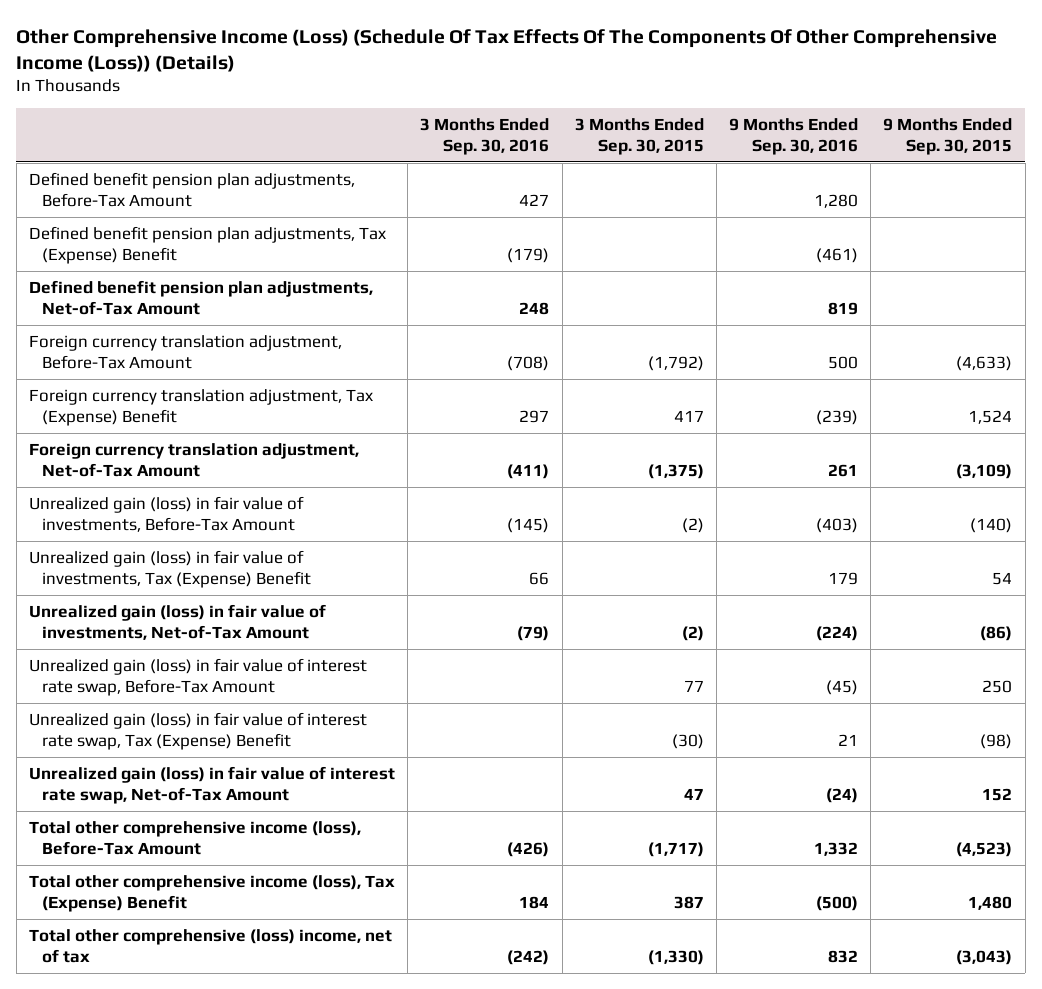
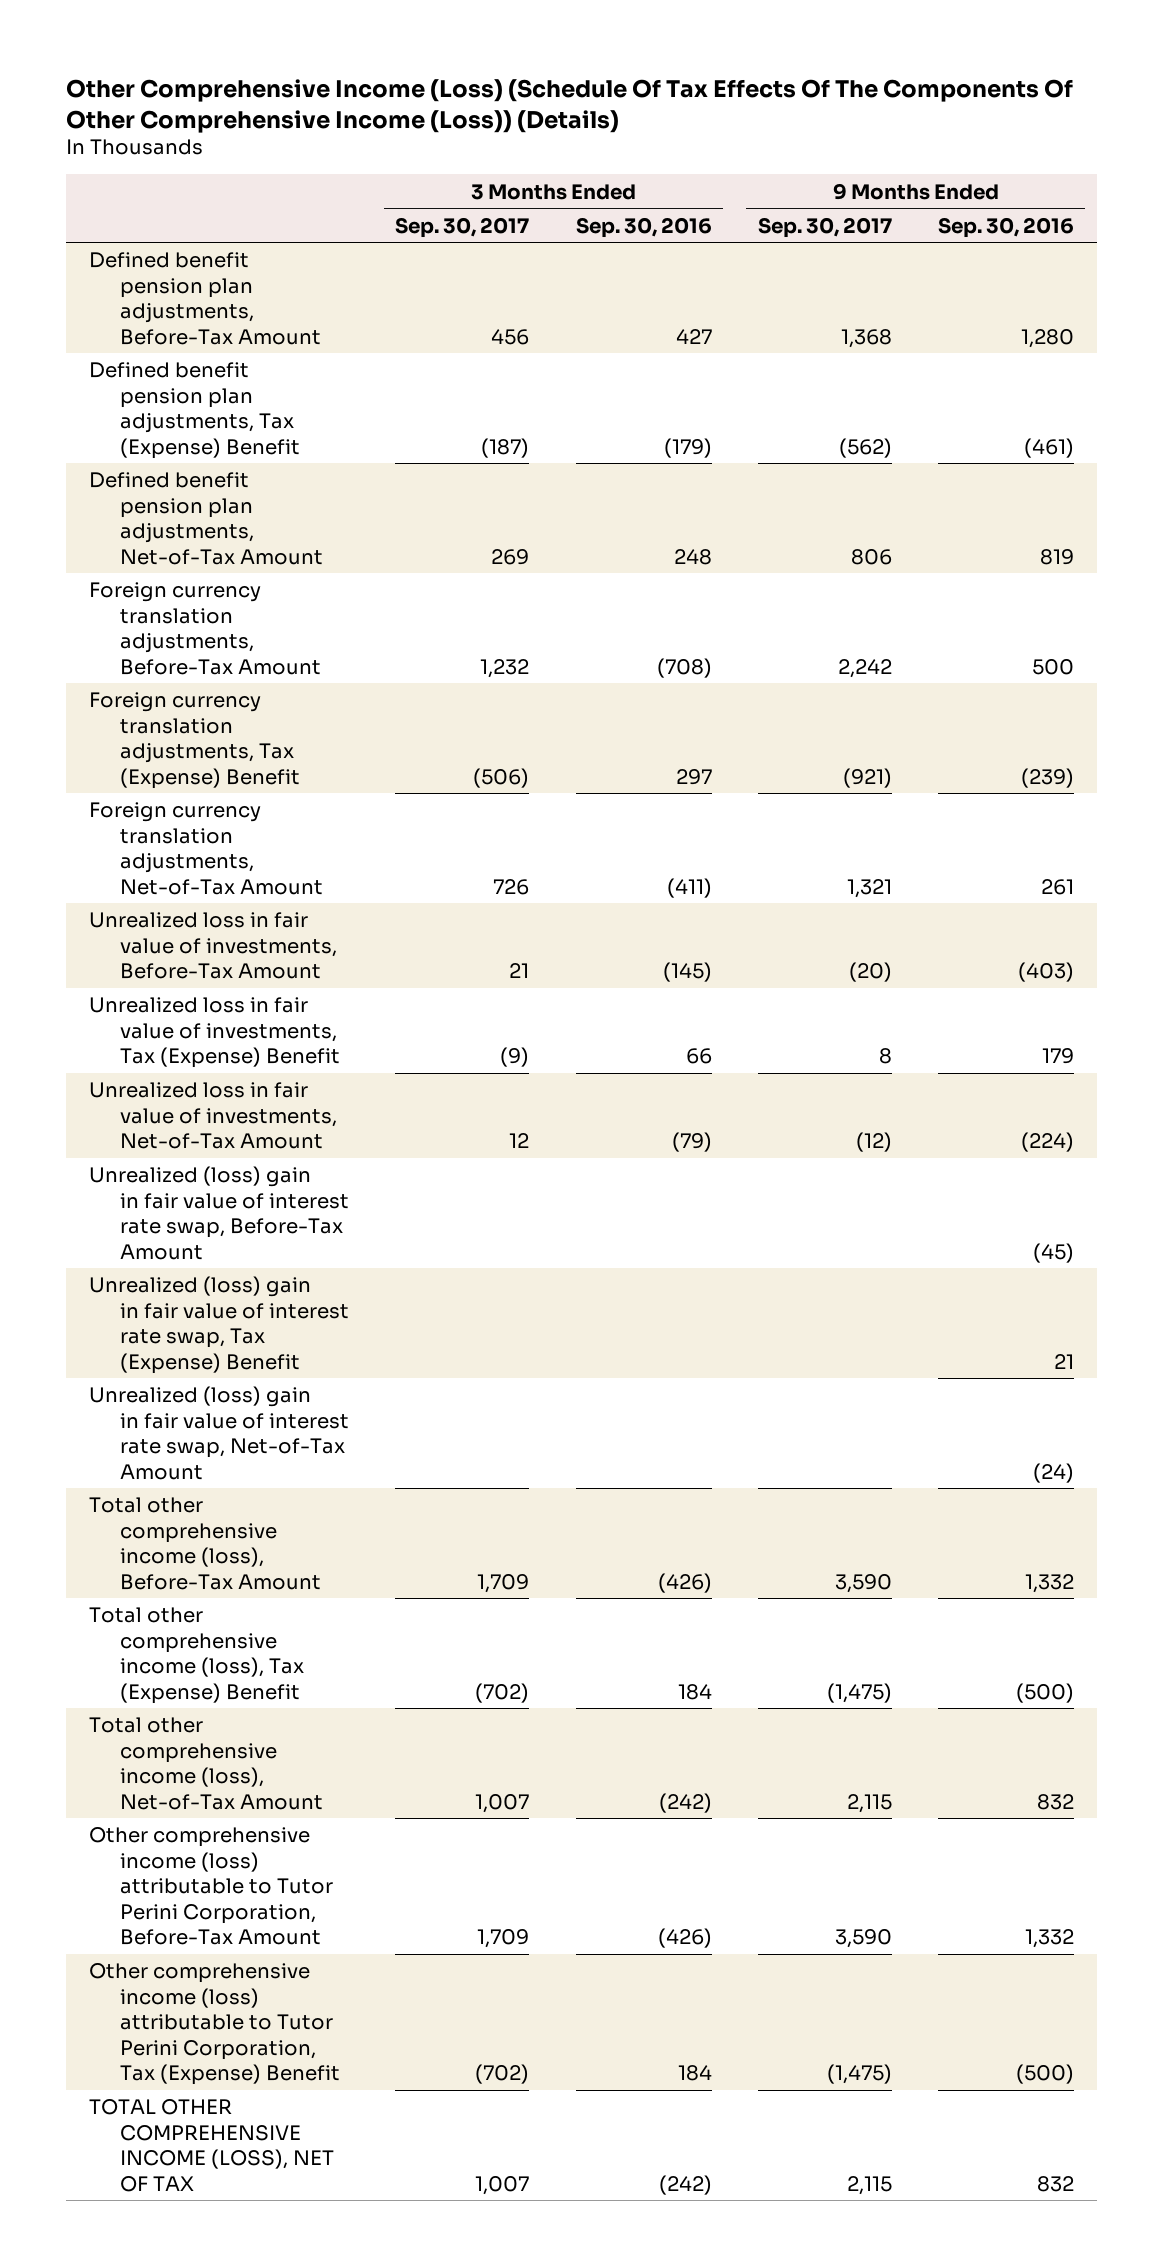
[574,117,704,156] 3 Months Ended Sep. 30, 2015 -> none
[883,117,1013,156] 9 Months Ended Sep. 30, 2015 -> none
none -> [395,216,530,238] Sep. 30, 2017
none -> [757,216,892,238] Sep. 30, 2017
[29,334,343,370] Foreign currency translation adjustment, Before-Tax Amount -> [89,582,322,675] Foreign currency translation adjustments, Before-Tax Amount
[29,388,374,427] Foreign currency translation adjustment, Tax (Expense) Benefit -> [89,692,301,789] Foreign currency translation adjustments, Tax (Expense) Benefit
[29,442,360,478] Foreign currency translation adjustment, Net-of-Tax Amount -> [89,802,324,895] Foreign currency translation adjustments, Net-of-Tax Amount
[29,495,305,533] Unrealized gain (loss) in fair value of investments, Before-Tax Amount -> [89,912,338,980] Unrealized loss in fair value of investments, Before-Tax Amount
[29,549,311,589] Unrealized gain (loss) in fair value of investments, Tax (Expense) Benefit -> [89,997,341,1069] Unrealized loss in fair value of investments, Tax (Expense) Benefit
[29,603,327,641] Unrealized gain (loss) in fair value of investments, Net-of-Tax Amount -> [89,1082,338,1150] Unrealized loss in fair value of investments, Net-of-Tax Amount
[29,657,368,697] Unrealized gain (loss) in fair value of interest rate swap, Before-Tax Amount -> [89,1166,350,1260] Unrealized (loss) gain in fair value of interest rate swap, Before-Tax Amount
[29,711,368,751] Unrealized gain (loss) in fair value of interest rate swap, Tax (Expense) Benefit -> [89,1276,350,1374] Unrealized (loss) gain in fair value of interest rate swap, Tax (Expense) Benefit
[29,765,396,805] Unrealized gain (loss) in fair value of interest rate swap, Net-of-Tax Amount -> [89,1386,350,1480] Unrealized (loss) gain in fair value of interest rate swap, Net-of-Tax Amount
none -> [89,1717,324,1810] Total other comprehensive income (loss), Net-of-Tax Amount
none -> [89,1827,334,1945] Other comprehensive income (loss) attributable to Tutor Perini Corporation, Before-Tax Amount
none -> [89,1963,341,2085] Other comprehensive income (loss) attributable to Tutor Perini Corporation, Tax (Expense) Benefit
[29,928,393,964] Total other comprehensive (loss) income, net of tax -> [89,2099,335,2192] TOTAL OTHER COMPREHENSIVE INCOME (LOSS), NET OF TAX

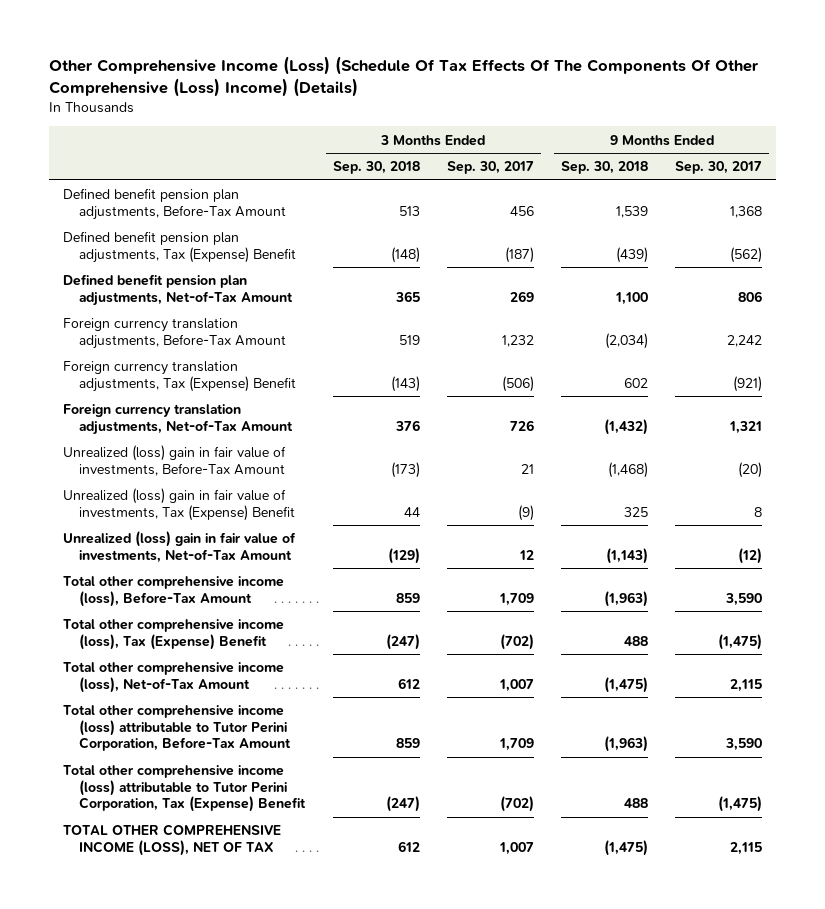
[66,78,1074,133] Other Comprehensive Income (Loss) (Schedule Of Tax Effects Of The Components Of Other Comprehensive Income (Loss)) (Details) -> [49,56,760,98] Other Comprehensive Income (Loss) (Schedule Of Tax Effects Of The Components Of Other Comprehensive (Loss) Income) (Details)
[575,216,712,238] Sep. 30, 2016 -> none
[937,216,1074,238] Sep. 30, 2016 -> none
none -> [332,161,420,175] Sep. 30, 2018
none -> [560,161,648,175] Sep. 30, 2018
[89,1166,350,1260] Unrealized (loss) gain in fair value of interest rate swap, Before-Tax Amount -> none
[89,1276,350,1374] Unrealized (loss) gain in fair value of interest rate swap, Tax (Expense) Benefit -> none
[89,1386,350,1480] Unrealized (loss) gain in fair value of interest rate swap, Net-of-Tax Amount -> none
[89,912,338,980] Unrealized loss in fair value of investments, Before-Tax Amount -> [62,445,286,476] Unrealized (loss) gain in fair value of investments, Before-Tax Amount
[89,997,341,1069] Unrealized loss in fair value of investments, Tax (Expense) Benefit -> [62,488,296,521] Unrealized (loss) gain in fair value of investments, Tax (Expense) Benefit
[89,1082,338,1150] Unrealized loss in fair value of investments, Net-of-Tax Amount -> [62,531,296,563] Unrealized (loss) gain in fair value of investments, Net-of-Tax Amount
[89,1827,334,1945] Other comprehensive income (loss) attributable to Tutor Perini Corporation, Before-Tax Amount -> [62,705,292,752] Total other comprehensive income (loss) attributable to Tutor Perini Corporation, Before-Tax Amount
[89,1963,341,2085] Other comprehensive income (loss) attributable to Tutor Perini Corporation, Tax (Expense) Benefit -> [62,765,307,813] Total other comprehensive income (loss) attributable to Tutor Perini Corporation, Tax (Expense) Benefit

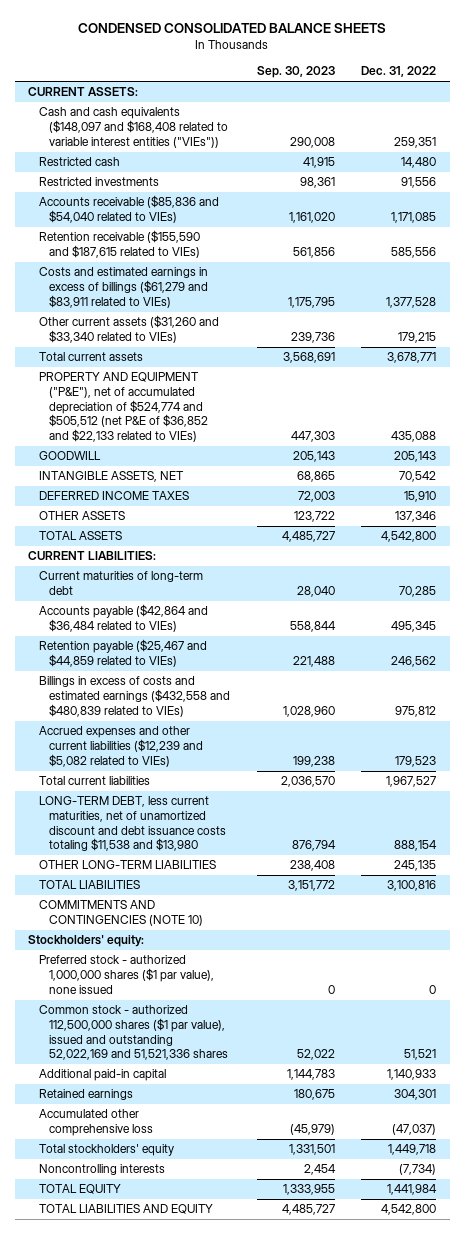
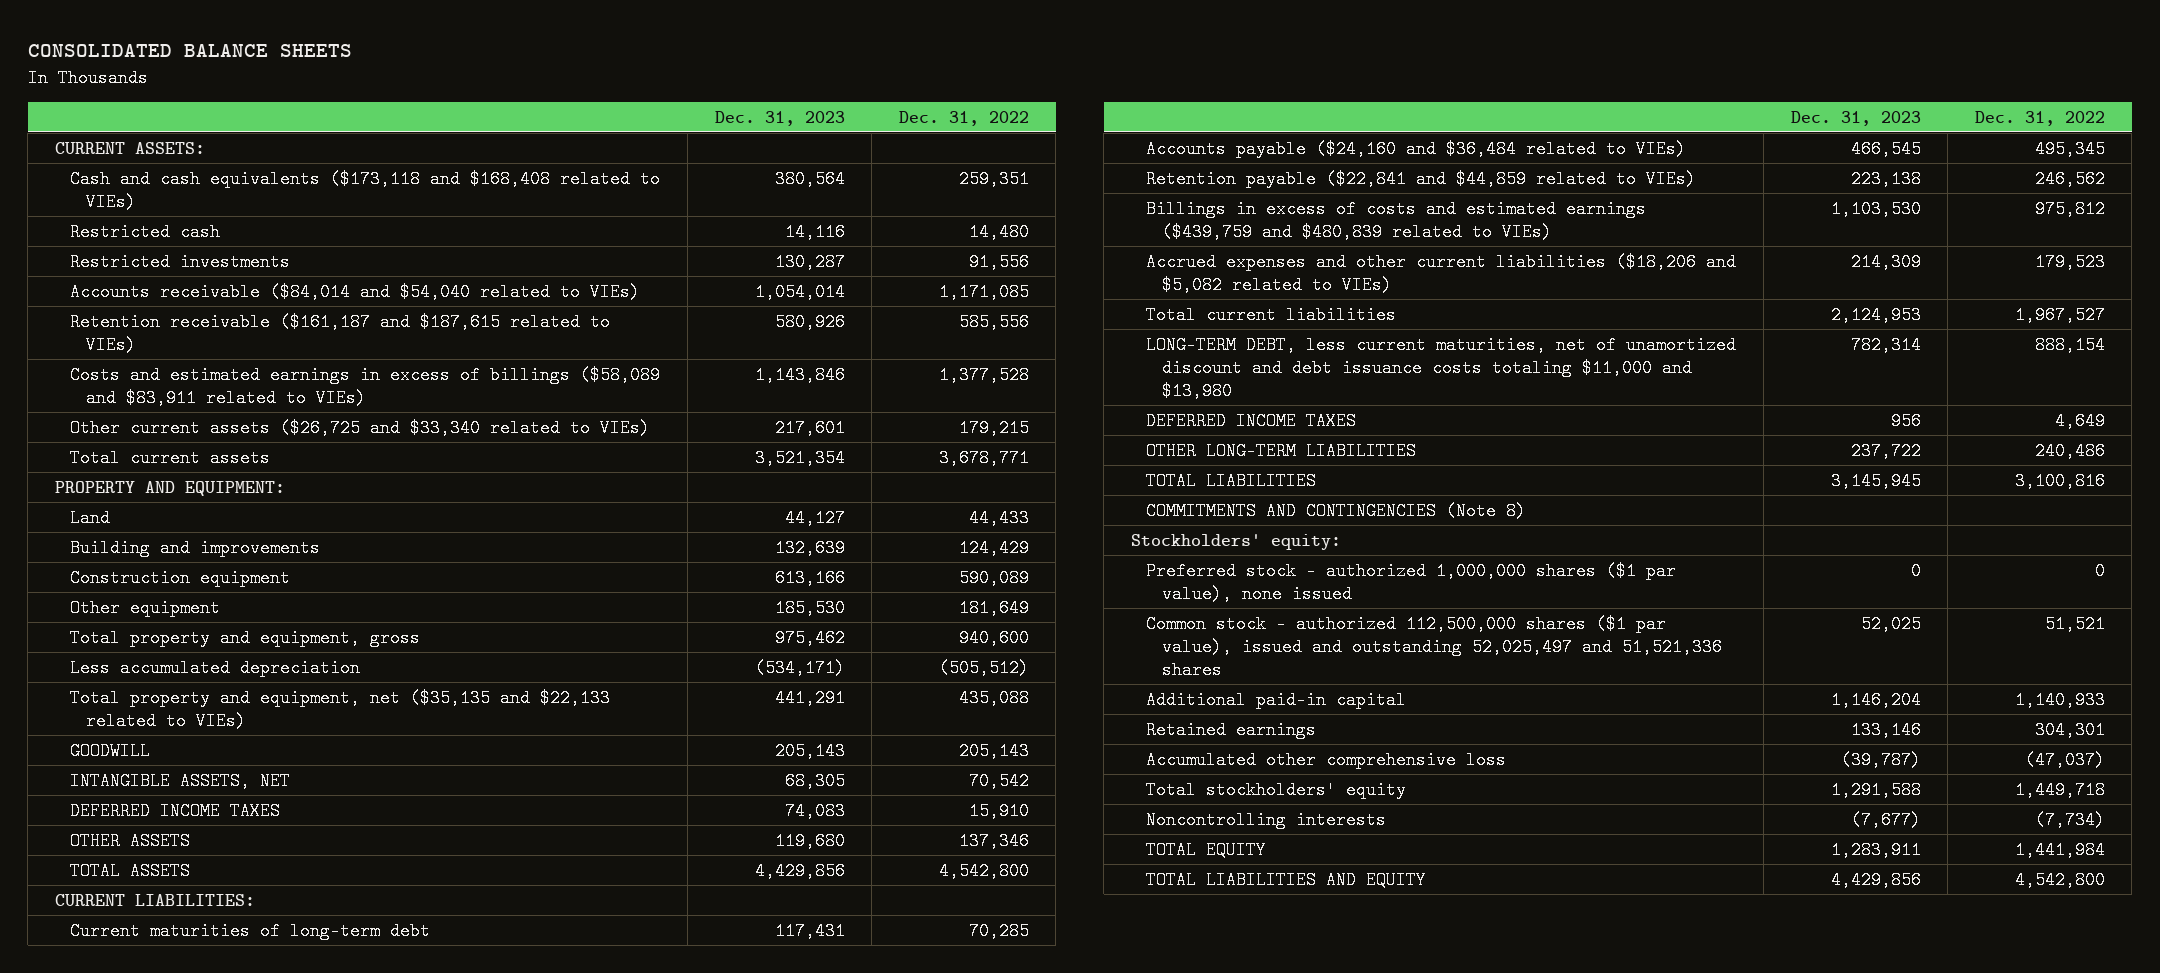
[78,23,387,34] CONDENSED CONSOLIDATED BALANCE SHEETS -> [27,44,352,58] CONSOLIDATED BALANCE SHEETS
[256,66,335,79] Sep. 30, 2023 -> none
none -> [714,110,845,126] Dec. 31, 2023
[38,107,229,148] Cash and cash equivalents ($148,097 and $168,408 related to variable interest entities ("VIEs")) -> [70,169,661,211] Cash and cash equivalents ($173,118 and $168,408 related to VIEs)
[38,195,219,224] Accounts receivable ($85,836 and $54,040 related to VIEs) -> [70,282,641,301] Accounts receivable ($84,014 and $54,040 related to VIEs)
[38,230,201,259] Retention receivable ($155,590 and $187,615 related to VIEs) -> [70,312,611,354] Retention receivable ($161,187 and $187,615 related to VIEs)
[38,267,209,308] Costs and estimated earnings in excess of billings ($61,279 and $83,911 related to VIEs) -> [70,365,661,407] Costs and estimated earnings in excess of billings ($58,089 and $83,911 related to VIEs)
[38,315,219,344] Other current assets ($31,260 and $33,340 related to VIEs) -> [70,418,651,437] Other current assets ($26,725 and $33,340 related to VIEs)
none -> [54,480,285,496] PROPERTY AND EQUIPMENT:
none -> [70,508,111,527] Land
none -> [70,538,321,557] Building and improvements
none -> [70,568,291,587] Construction equipment
none -> [70,598,221,617] Other equipment
none -> [70,628,421,647] Total property and equipment, gross
none -> [70,658,361,677] Less accumulated depreciation
[38,372,209,442] PROPERTY AND EQUIPMENT ("P&E"), net of accumulated depreciation of $524,774 and $505,512 (net P&E of $36,852 and $22,133 related to VIEs) -> [70,688,611,730] Total property and equipment, net ($35,135 and $22,133 related to VIEs)
[38,604,208,633] Accounts payable ($42,864 and $36,484 related to VIEs) -> [1146,139,1687,158] Accounts payable ($24,160 and $36,484 related to VIEs)
[38,639,207,668] Retention payable ($25,467 and $44,859 related to VIEs) -> [1146,169,1697,188] Retention payable ($22,841 and $44,859 related to VIEs)
[38,676,231,717] Billings in excess of costs and estimated earnings ($432,558 and $480,839 related to VIEs) -> [1146,199,1647,241] Billings in excess of costs and estimated earnings ($439,759 and $480,839 related to VIEs)
[38,726,204,767] Accrued expenses and other current liabilities ($12,239 and $5,082 related to VIEs) -> [1146,252,1737,294] Accrued expenses and other current liabilities ($18,206 and $5,082 related to VIEs)
[38,796,227,852] LONG-TERM DEBT, less current maturities, net of unamortized discount and debt issuance costs totaling $11,538 and $13,980 -> [1146,335,1737,400] LONG-TERM DEBT, less current maturities, net of unamortized discount and debt issuance costs totaling $11,000 and $13,980
none -> [1146,411,1357,430] DEFERRED INCOME TAXES
[394,860,437,872] 245,135 -> [2034,441,2105,460] 240,486
[38,900,204,927] COMMITMENTS AND CONTINGENCIES (NOTE 10) -> [1146,501,1527,520] COMMITMENTS AND CONTINGENCIES (Note 8)
[38,1005,229,1061] Common stock - authorized 112,500,000 shares ($1 par value), issued and outstanding 52,022,169 and 51,521,336 shares -> [1146,614,1722,679] Common stock - authorized 112,500,000 shares ($1 par value), issued and outstanding 52,025,497 and 51,521,336 shares

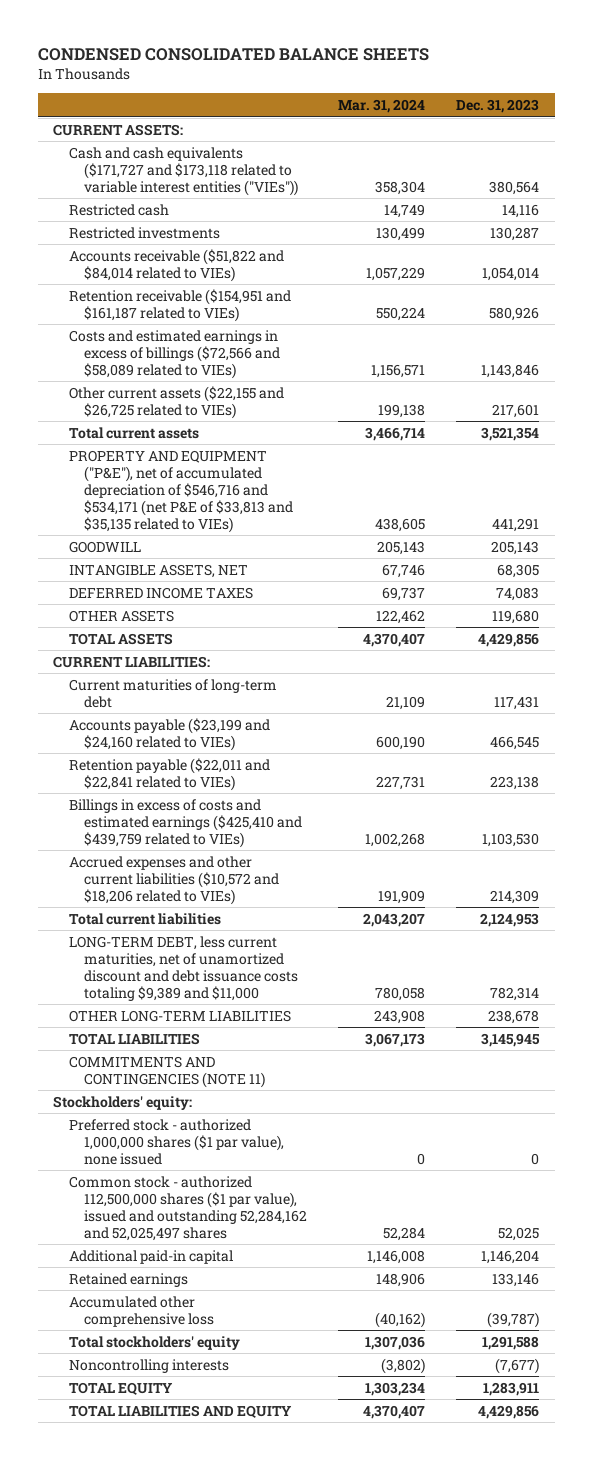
[27,44,352,58] CONSOLIDATED BALANCE SHEETS -> [37,47,429,61] CONDENSED CONSOLIDATED BALANCE SHEETS
[898,110,1029,126] Dec. 31, 2022 -> none
none -> [338,99,426,114] Mar. 31, 2024
[70,169,661,211] Cash and cash equivalents ($173,118 and $168,408 related to VIEs) -> [68,146,298,196] Cash and cash equivalents ($171,727 and $173,118 related to variable interest entities ("VIEs"))
[70,282,641,301] Accounts receivable ($84,014 and $54,040 related to VIEs) -> [68,248,284,282] Accounts receivable ($51,822 and $84,014 related to VIEs)
[70,312,611,354] Retention receivable ($161,187 and $187,615 related to VIEs) -> [68,288,291,322] Retention receivable ($154,951 and $161,187 related to VIEs)
[70,365,661,407] Costs and estimated earnings in excess of billings ($58,089 and $83,911 related to VIEs) -> [68,329,280,379] Costs and estimated earnings in excess of billings ($72,566 and $58,089 related to VIEs)
[70,418,651,437] Other current assets ($26,725 and $33,340 related to VIEs) -> [68,385,284,419] Other current assets ($22,155 and $26,725 related to VIEs)
[54,480,285,496] PROPERTY AND EQUIPMENT: -> none
[70,508,111,527] Land -> none
[70,538,321,557] Building and improvements -> none
[70,568,291,587] Construction equipment -> none
[70,598,221,617] Other equipment -> none
[70,628,421,647] Total property and equipment, gross -> none
[70,658,361,677] Less accumulated depreciation -> none
[70,688,611,730] Total property and equipment, net ($35,135 and $22,133 related to VIEs) -> [68,449,293,533] PROPERTY AND EQUIPMENT ("P&E"), net of accumulated depreciation of $546,716 and $534,171 (net P&E of $33,813 and $35,135 related to VIEs)
[1146,139,1687,158] Accounts payable ($24,160 and $36,484 related to VIEs) -> [68,717,270,751] Accounts payable ($23,199 and $24,160 related to VIEs)
[1146,169,1697,188] Retention payable ($22,841 and $44,859 related to VIEs) -> [68,757,270,791] Retention payable ($22,011 and $22,841 related to VIEs)
[1146,199,1647,241] Billings in excess of costs and estimated earnings ($439,759 and $480,839 related to VIEs) -> [68,798,302,848] Billings in excess of costs and estimated earnings ($425,410 and $439,759 related to VIEs)
[1146,252,1737,294] Accrued expenses and other current liabilities ($18,206 and $5,082 related to VIEs) -> [68,855,279,905] Accrued expenses and other current liabilities ($10,572 and $18,206 related to VIEs)
[1146,411,1357,430] DEFERRED INCOME TAXES -> none
[1146,335,1737,400] LONG-TERM DEBT, less current maturities, net of unamortized discount and debt issuance costs totaling $11,000 and $13,980 -> [68,935,298,1001] LONG-TERM DEBT, less current maturities, net of unamortized discount and debt issuance costs totaling $9,389 and $11,000
[1850,441,1921,460] 237,722 -> [488,1009,540,1024] 238,678
[1146,501,1527,520] COMMITMENTS AND CONTINGENCIES (Note 8) -> [68,1055,265,1088] COMMITMENTS AND CONTINGENCIES (NOTE 11)
[1146,614,1722,679] Common stock - authorized 112,500,000 shares ($1 par value), issued and outstanding 52,025,497 and 51,521,336 shares -> [68,1175,307,1241] Common stock - authorized 112,500,000 shares ($1 par value), issued and outstanding 52,284,162 and 52,025,497 shares

